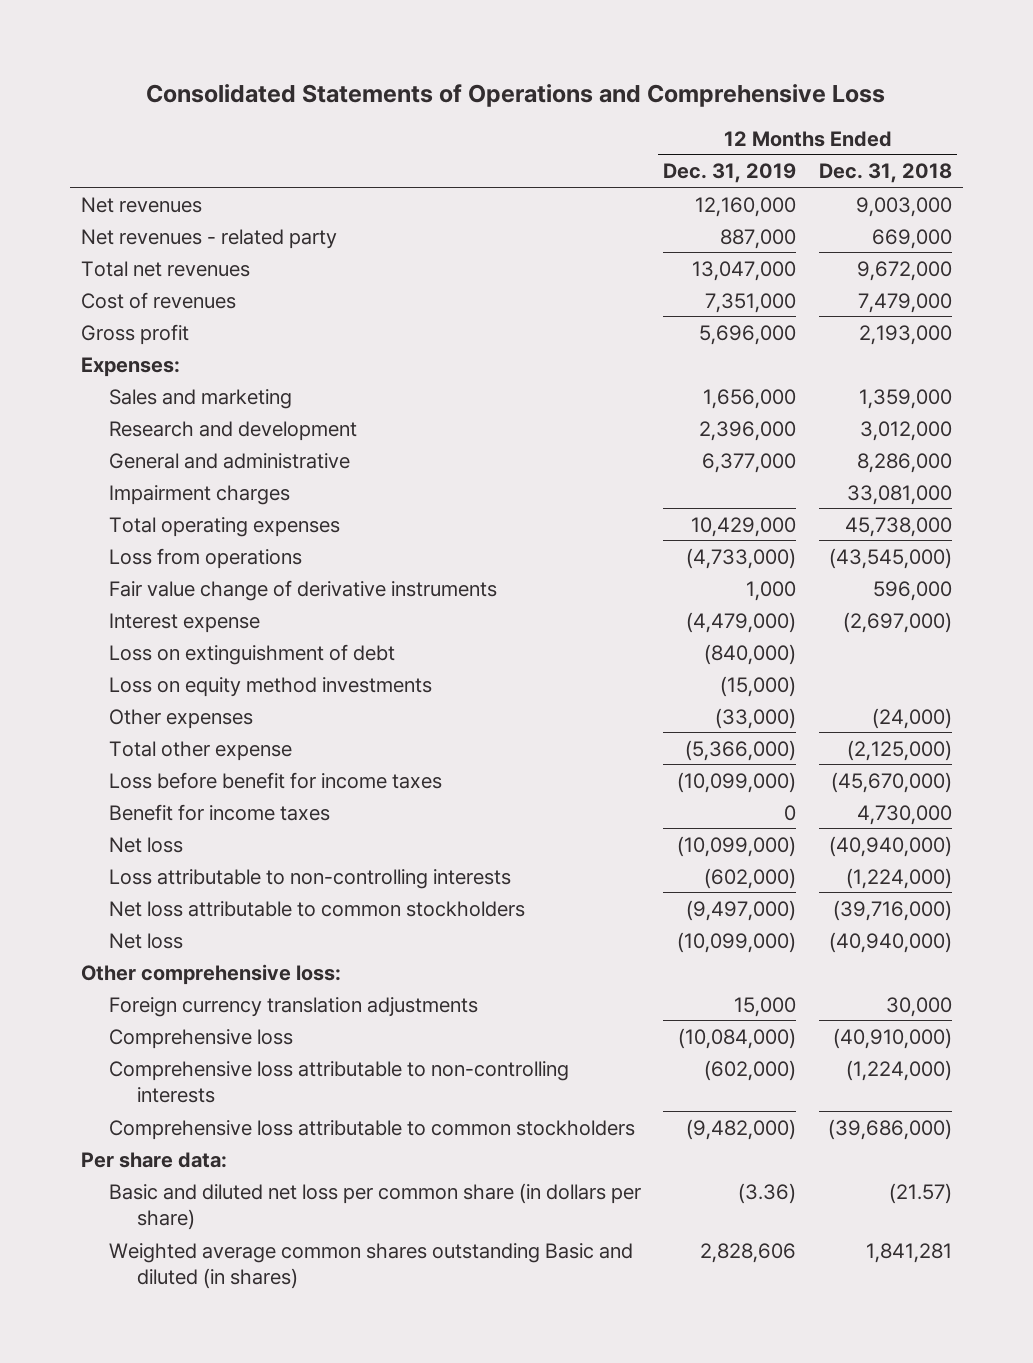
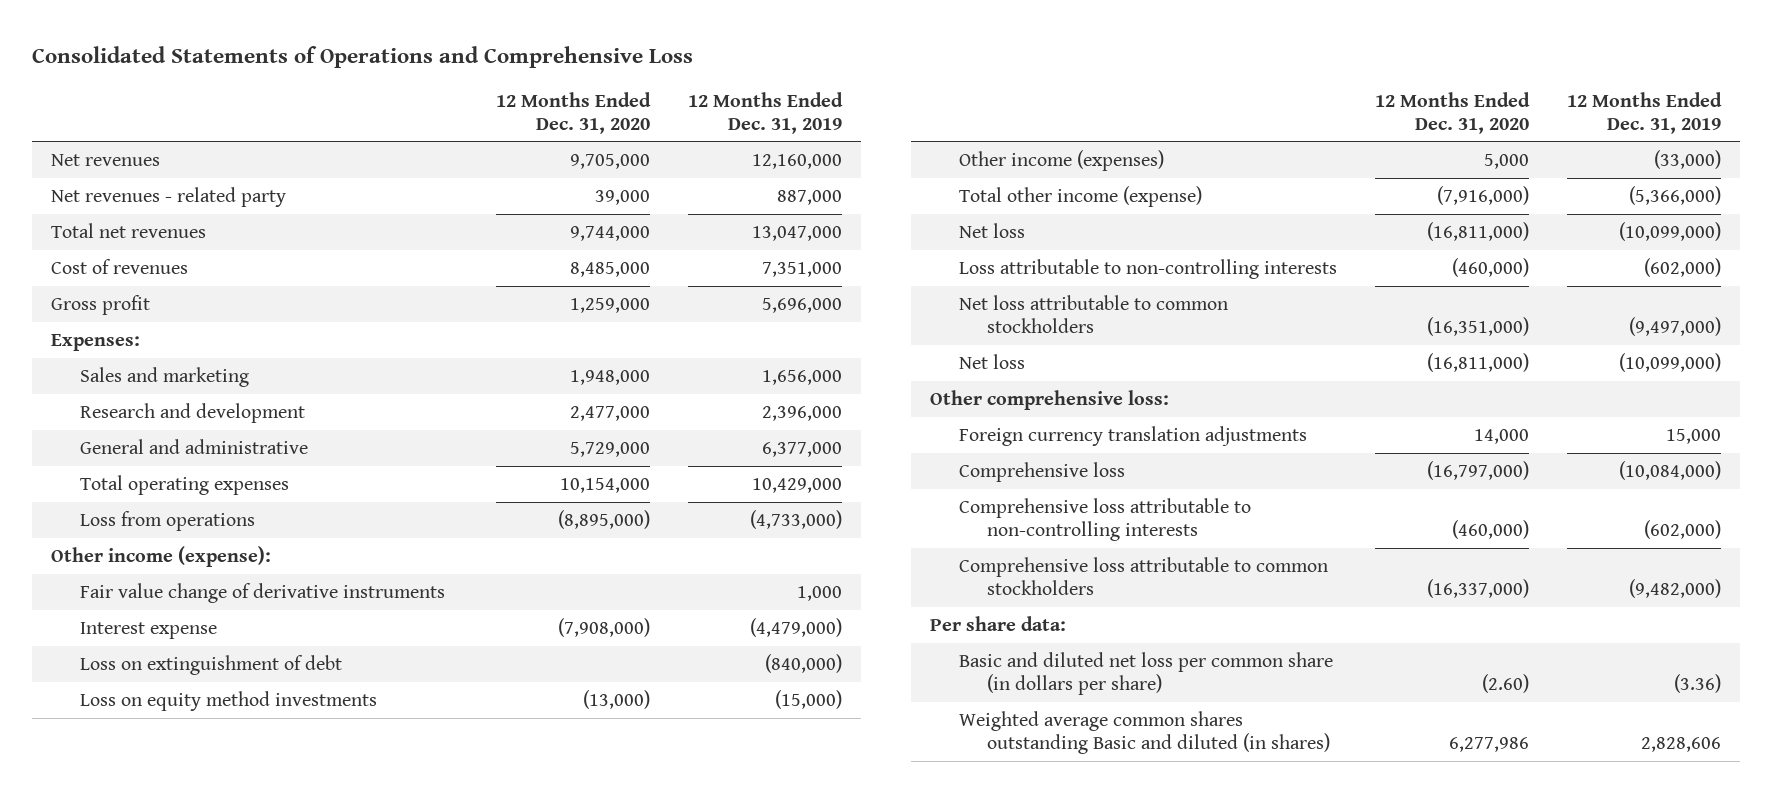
[818,163,952,184] Dec. 31, 2018 -> none
none -> [495,91,651,134] 12 Months Ended Dec. 31, 2020
[109,484,291,505] Impairment charges -> none
none -> [51,546,272,568] Other income (expense):
[109,771,443,789] Loss before benefit for income taxes -> none
[109,803,331,821] Benefit for income taxes -> none
[109,708,254,729] Other expenses -> [958,150,1164,172] Other income (expenses)
[109,740,293,761] Total other expense -> [958,186,1202,208] Total other income (expense)

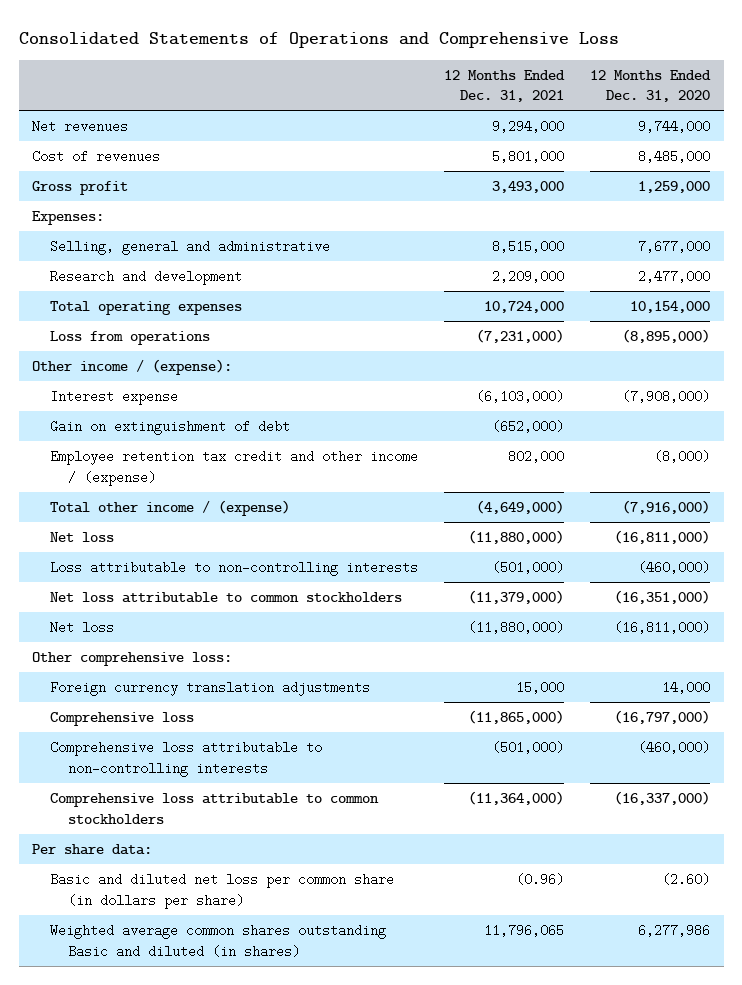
[688,91,844,134] 12 Months Ended Dec. 31, 2019 -> none
none -> [444,69,566,103] 12 Months Ended Dec. 31, 2021
[51,187,287,208] Net revenues - related party -> none
[51,223,207,239] Total net revenues -> none
[569,154,650,170] 9,705,000 -> [638,119,711,133] 9,744,000
[79,367,249,388] Sales and marketing -> none
none -> [50,239,331,255] Selling, general and administrative
[79,439,308,455] General and administrative -> none
[79,583,445,604] Fair value change of derivative instruments -> none
[51,546,272,568] Other income (expense): -> [31,358,232,375] Other income / (expense):
[79,691,377,712] Loss on equity method investments -> none
[958,150,1164,172] Other income (expenses) -> none
[79,655,342,676] Loss on extinguishment of debt -> [50,419,291,435] Gain on extinguishment of debt
none -> [50,449,419,486] Employee retention tax credit and other income / (expense)
[958,186,1202,208] Total other income (expense) -> [50,499,291,516] Total other income / (expense)

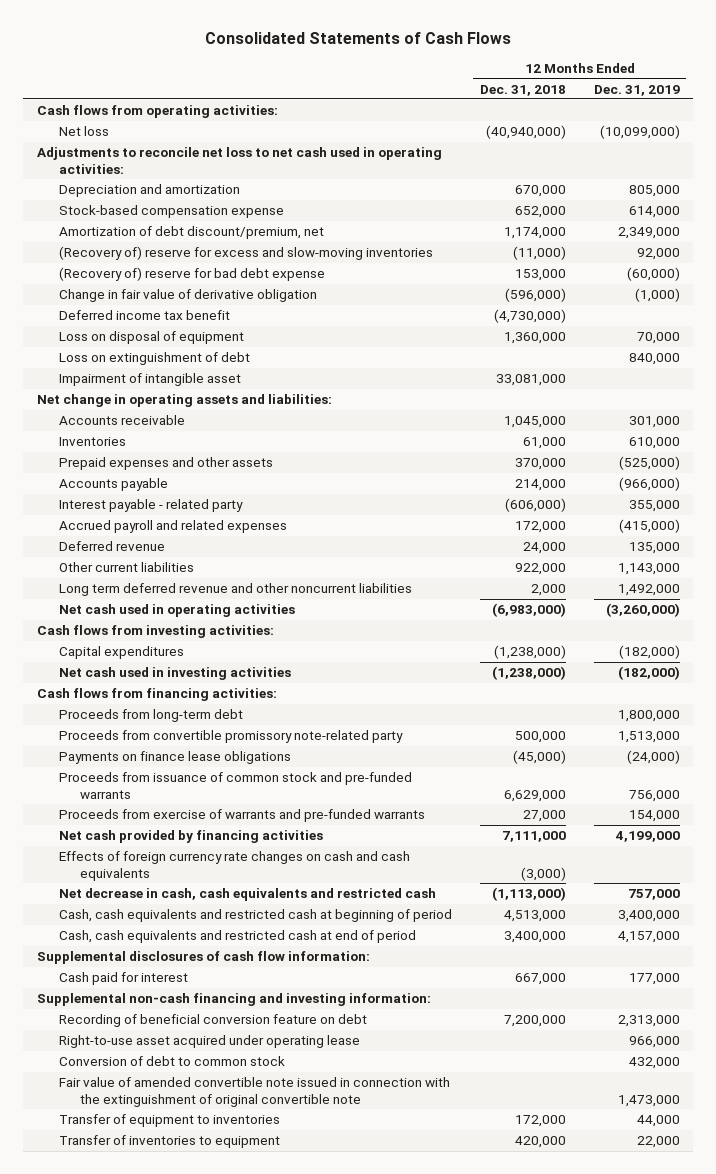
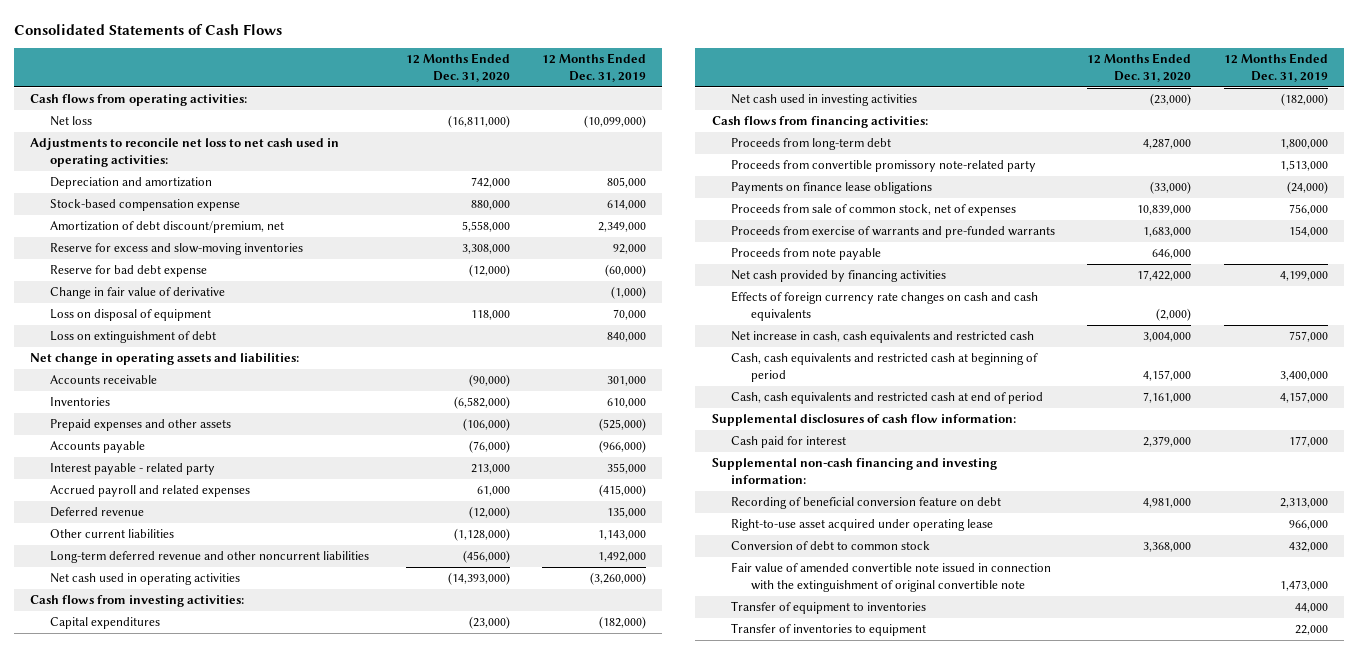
[479,84,566,96] Dec. 31, 2018 -> none
none -> [406,53,511,82] 12 Months Ended Dec. 31, 2020
[58,310,230,321] Deferred income tax benefit -> none
[58,246,433,261] (Recovery of) reserve for excess and slow-moving inventories -> [49,243,303,256] Reserve for excess and slow-moving inventories
[58,267,325,282] (Recovery of) reserve for bad debt expense -> [49,265,207,278] Reserve for bad debt expense
[58,289,317,303] Change in fair value of derivative obligation -> [49,287,225,300] Change in fair value of derivative
[58,373,241,387] Impairment of intangible asset -> none
[58,583,412,597] Long term deferred revenue and other noncurrent liabilities -> [49,551,369,564] Long-term deferred revenue and other noncurrent liabilities
[58,772,412,799] Proceeds from issuance of common stock and pre-funded warrants -> [731,204,1017,217] Proceeds from sale of common stock, net of expenses
none -> [731,248,882,261] Proceeds from note payable
[58,888,436,902] Net decrease in cash, cash equivalents and restricted cash -> [731,331,1035,344] Net increase in cash, cash equivalents and restricted cash

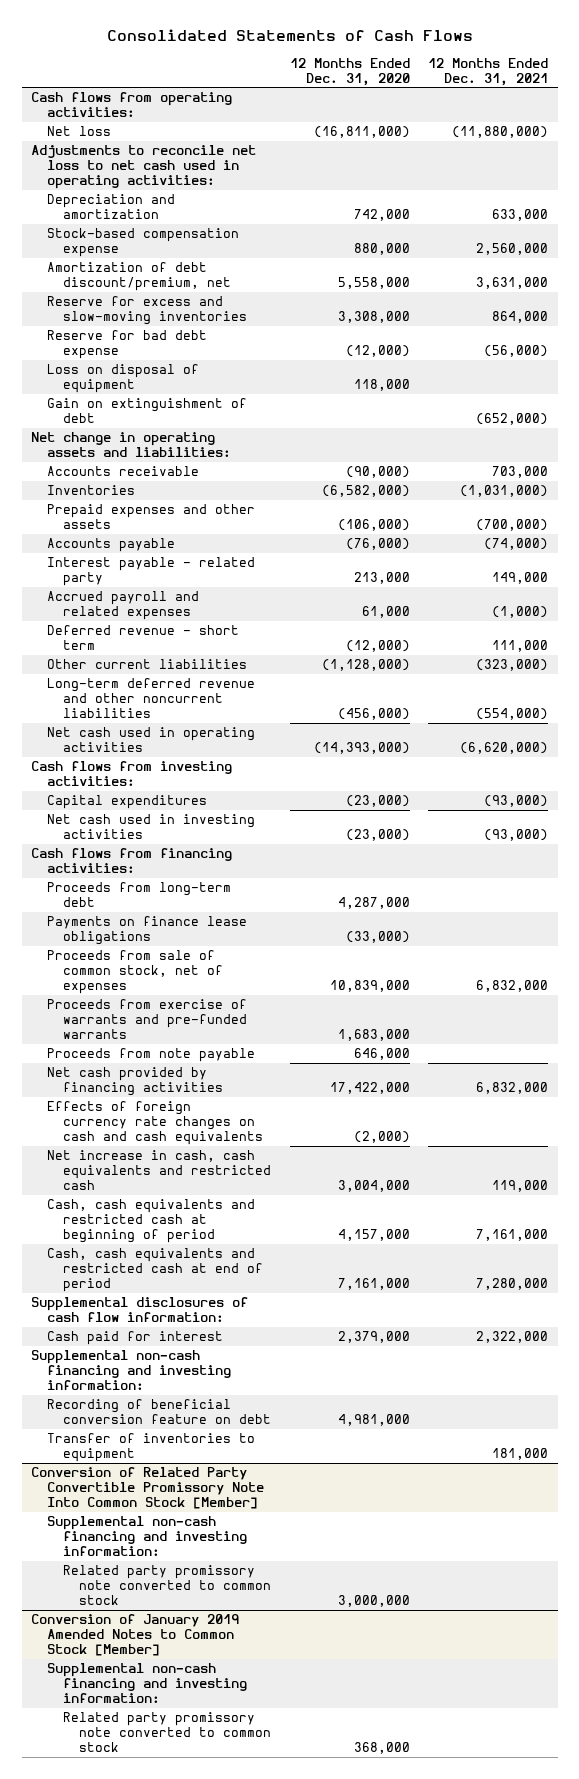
[542,53,647,82] 12 Months Ended Dec. 31, 2019 -> none
none -> [428,57,549,86] 12 Months Ended Dec. 31, 2021
[49,287,225,300] Change in fair value of derivative -> none
[49,331,216,344] Loss on extinguishment of debt -> [46,398,247,424] Gain on extinguishment of debt
[49,507,144,518] Deferred revenue -> [46,625,239,651] Deferred revenue - short term
[731,160,1037,173] Proceeds from convertible promissory note-related party -> none
[731,519,994,532] Right-to-use asset acquired under operating lease -> none
[731,541,931,551] Conversion of debt to common stock -> none
[731,562,1052,592] Fair value of amended convertible note issued in connection with the extinguishment of original convertible note -> none
[731,601,927,615] Transfer of equipment to inventories -> none
none -> [30,1467,264,1509] Conversion of Related Party Convertible Promissory Note Into Common Stock [Member]
none -> [46,1516,248,1556] Supplemental non-cash financing and investing information:
none -> [63,1565,272,1605] Related party promissory note converted to common stock
none -> [30,1614,239,1656] Conversion of January 2019 Amended Notes to Common Stock [Member]
none -> [46,1663,248,1703] Supplemental non-cash financing and investing information:
none -> [63,1712,272,1752] Related party promissory note converted to common stock

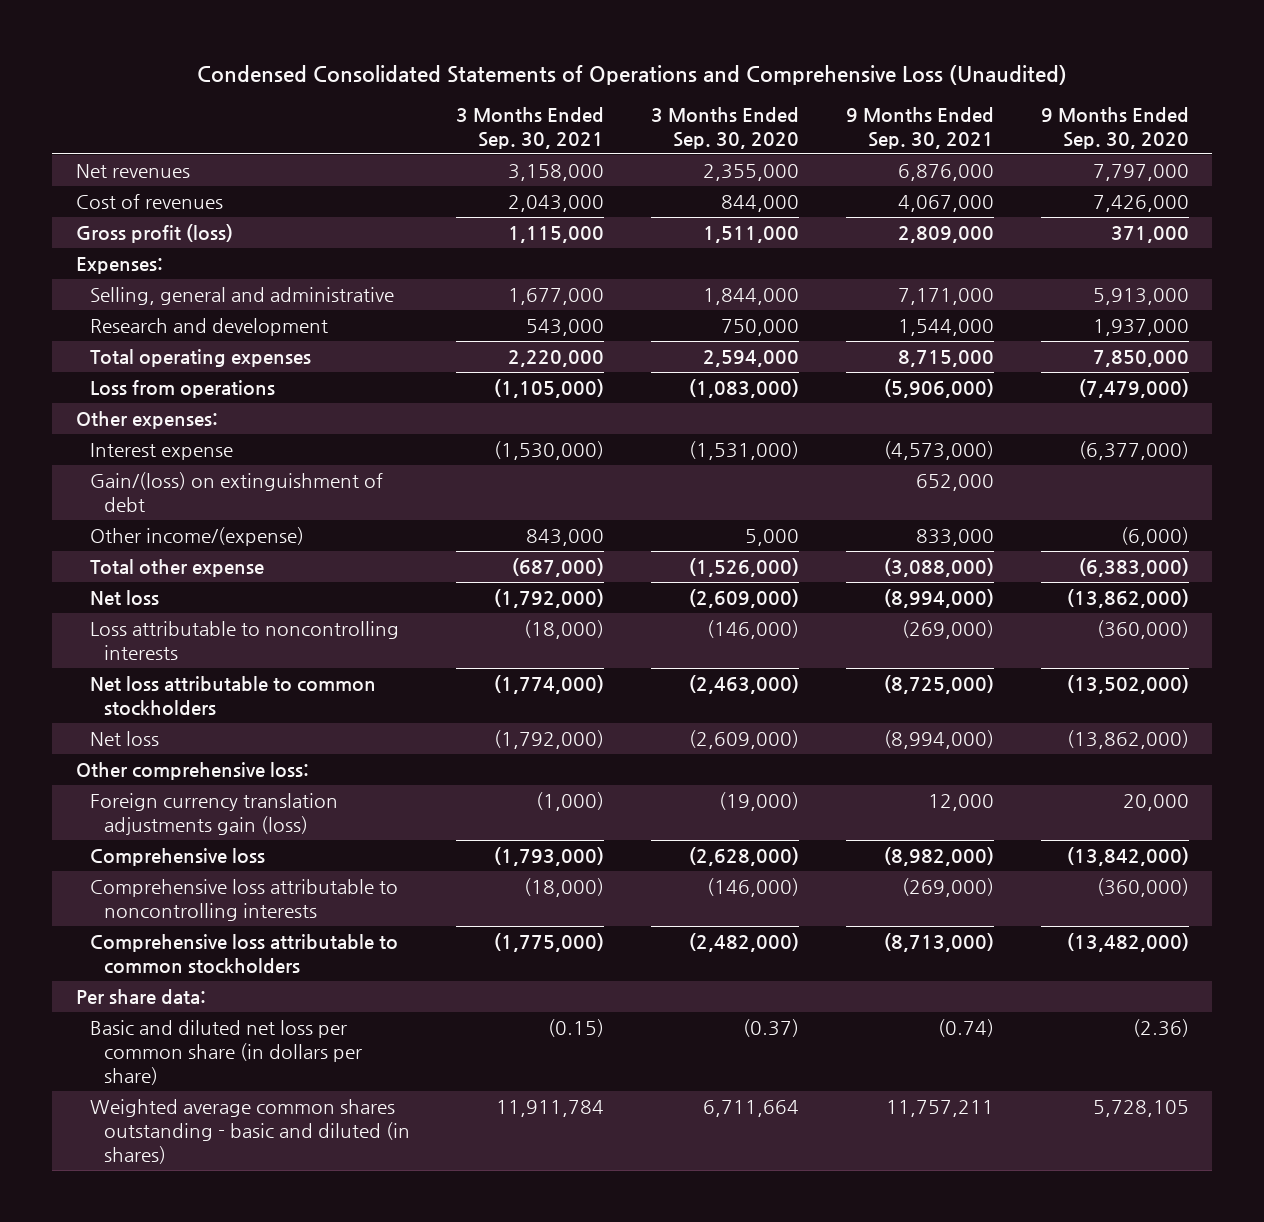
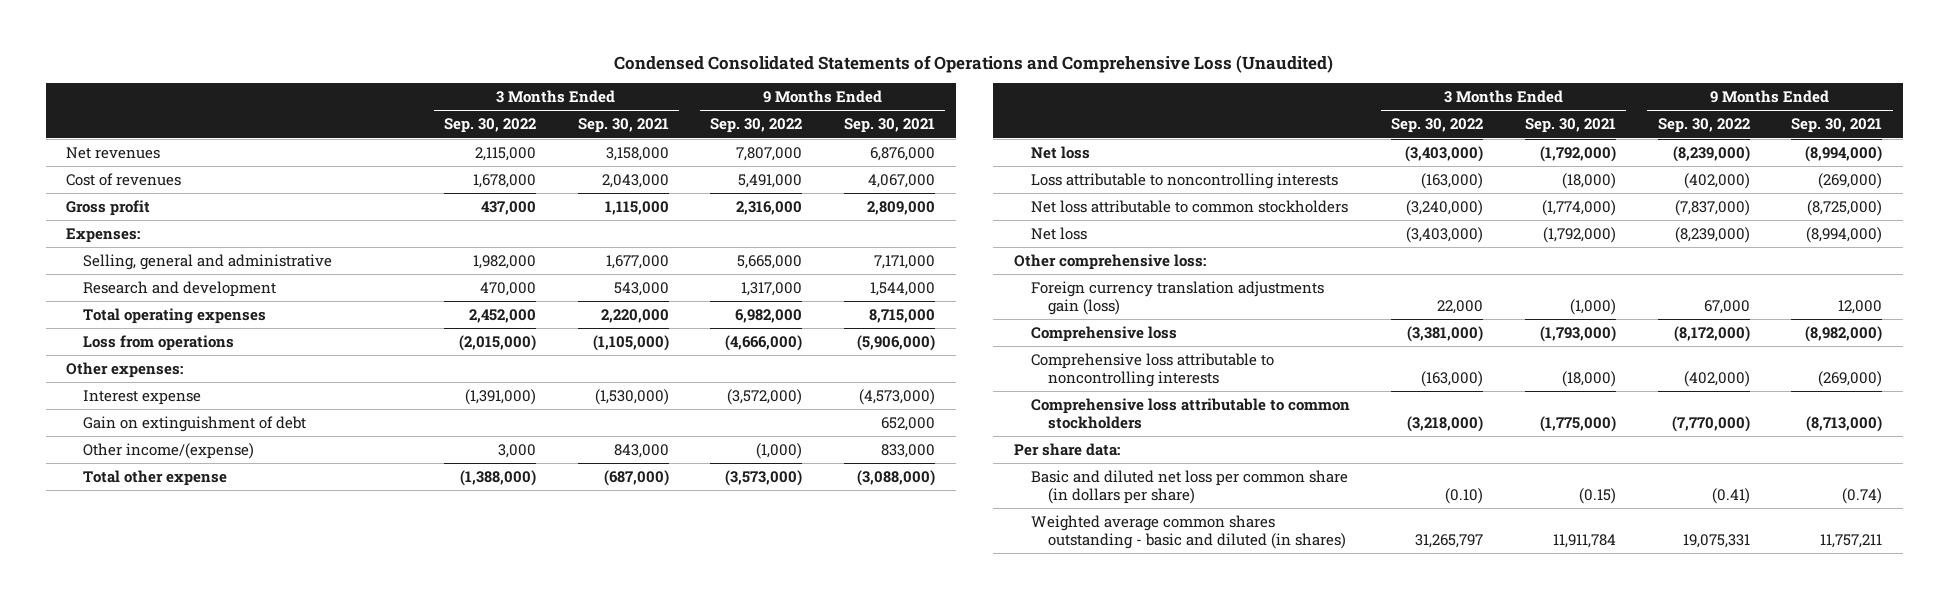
[651,107,800,150] 3 Months Ended Sep. 30, 2020 -> none
[1040,107,1189,150] 9 Months Ended Sep. 30, 2020 -> none
none -> [444,118,537,134] Sep. 30, 2022
none -> [710,118,803,134] Sep. 30, 2022
[75,223,233,243] Gross profit (loss) -> [66,199,151,216] Gross profit
[89,471,383,512] Gain/(loss) on extinguishment of debt -> [83,415,307,432] Gain on extinguishment of debt

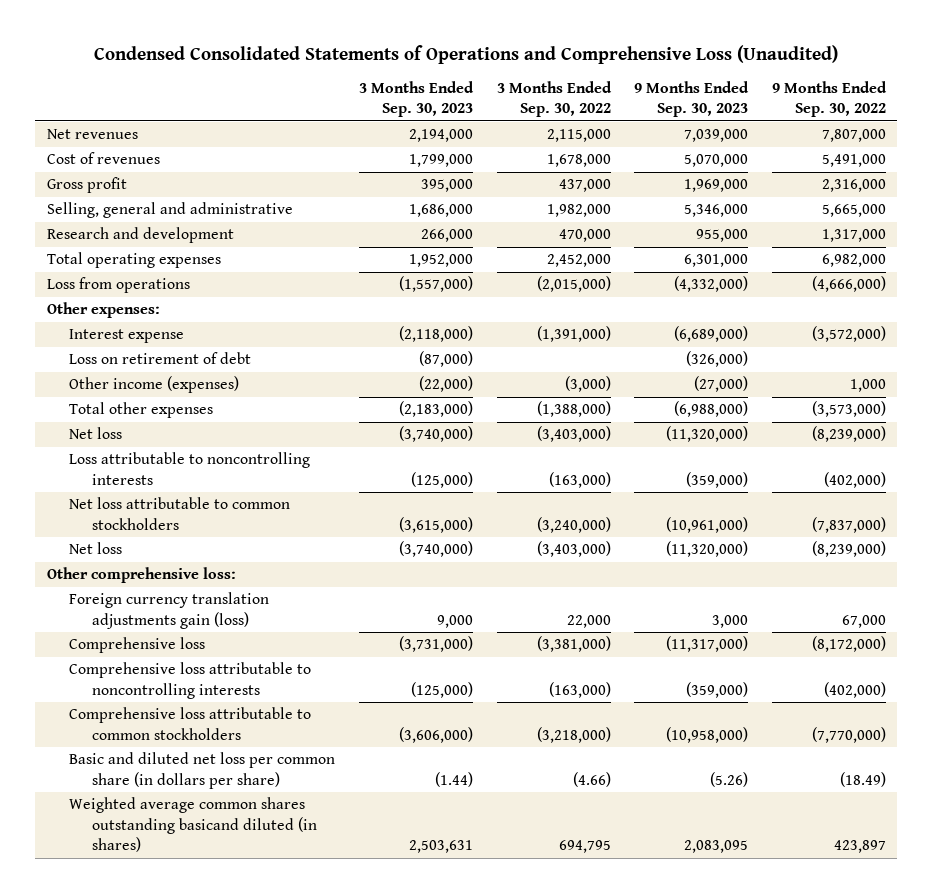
[577,118,669,134] Sep. 30, 2021 -> none
[844,118,936,134] Sep. 30, 2021 -> none
none -> [358,81,474,118] 3 Months Ended Sep. 30, 2023
none -> [634,81,750,118] 9 Months Ended Sep. 30, 2023
[66,227,141,243] Expenses: -> none
[83,415,307,432] Gain on extinguishment of debt -> [69,352,252,365] Loss on retirement of debt
[83,442,255,459] Other income/(expense) -> [69,376,240,394] Other income (expenses)
[498,443,537,458] 3,000 -> [564,376,611,393] (3,000)
[756,442,803,459] (1,000) -> [849,379,886,393] 1,000
[83,469,228,486] Total other expense -> [69,402,214,419] Total other expenses
[1013,442,1120,456] Per share data: -> none
[1445,488,1484,505] (0.10) -> [572,771,611,787] (4.66)
[1711,488,1750,505] (0.41) -> [839,771,886,787] (18.49)
[1030,514,1346,550] Weighted average common shares outstanding - basic and diluted (in shares) -> [69,797,317,853] Weighted average common shares outstanding basicand diluted (in shares)
[1415,534,1484,549] 31,265,797 -> [558,840,611,854] 694,795
[1682,534,1750,549] 19,075,331 -> [833,840,886,854] 423,897

